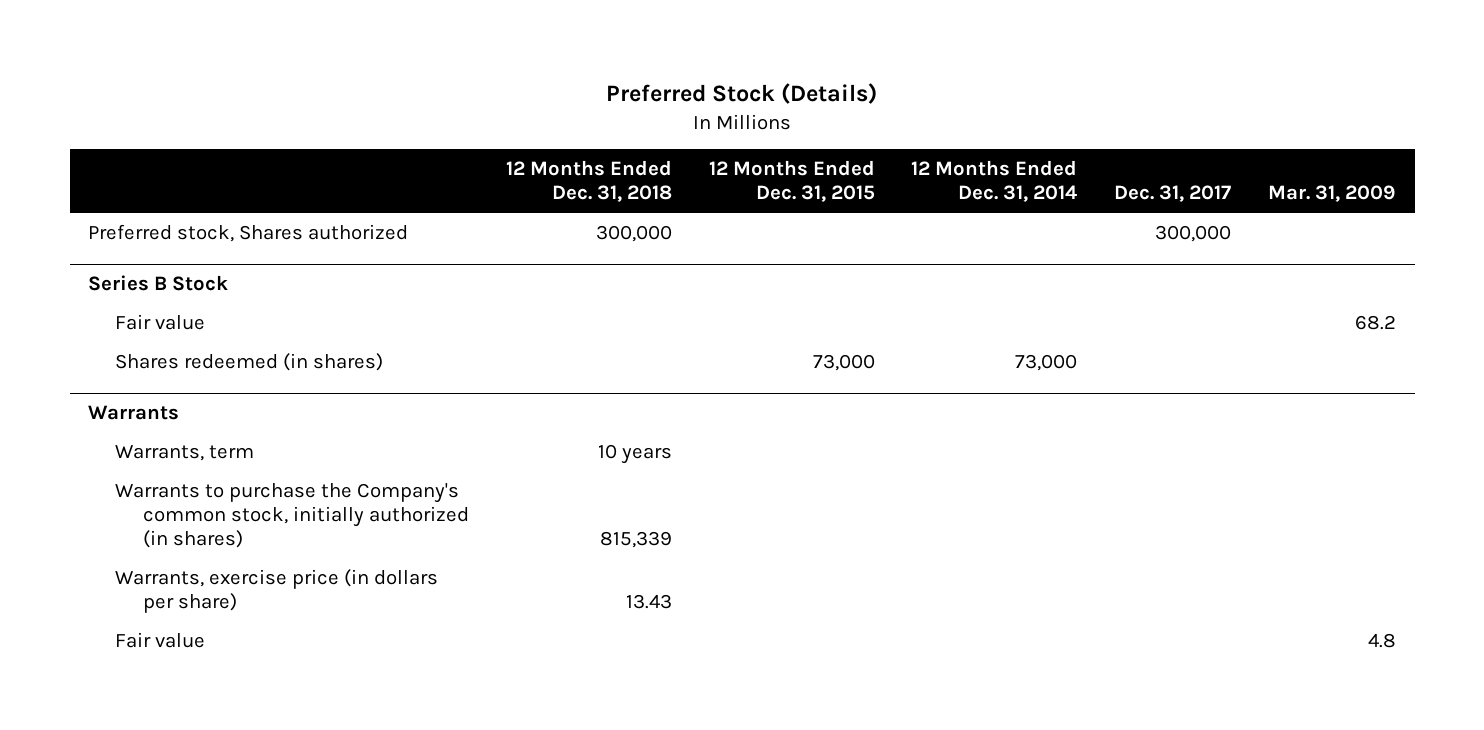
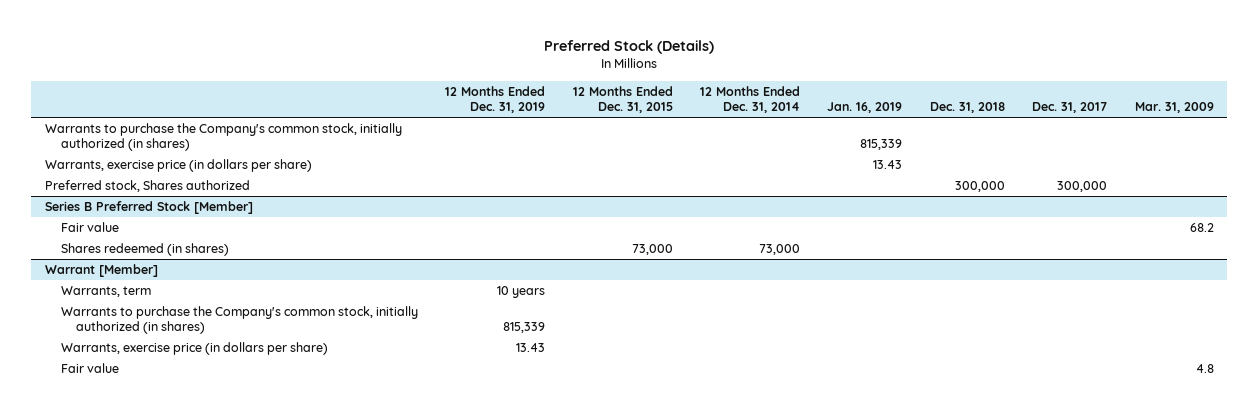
[505,160,672,203] 12 Months Ended Dec. 31, 2018 -> none
none -> [445,85,546,114] 12 Months Ended Dec. 31, 2019
none -> [827,102,903,114] Jan. 16, 2019
none -> [929,102,1005,114] Dec. 31, 2018
none -> [45,123,403,152] Warrants to purchase the Company's common stock, initially authorized (in shares)
none -> [45,159,313,173] Warrants, exercise price (in dollars per share)
[87,274,228,291] Series B Stock -> [45,201,254,215] Series B Preferred Stock [Member]
[87,404,179,420] Warrants -> [45,264,159,278] Warrant [Member]

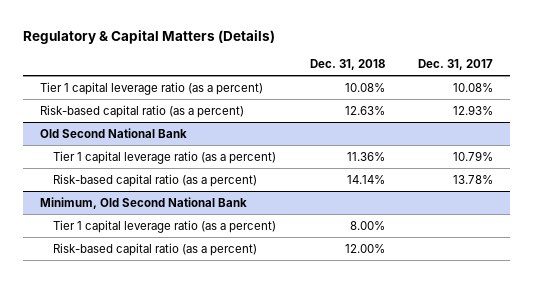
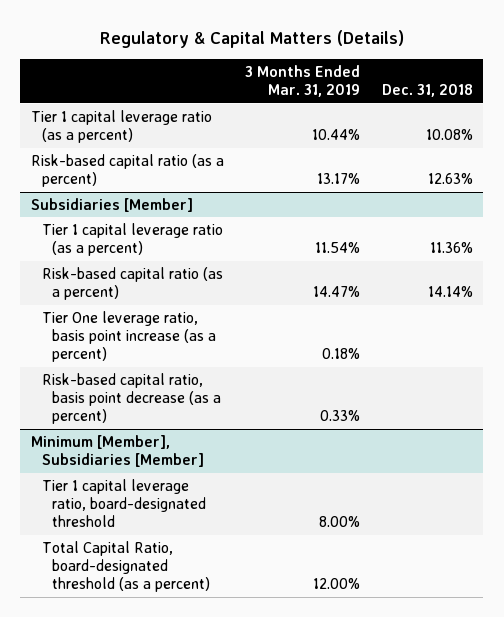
[418,59,494,71] Dec. 31, 2017 -> none
none -> [245,65,361,98] 3 Months Ended Mar. 31, 2019
[39,127,187,138] Old Second National Bank -> [30,197,193,212] Subsidiaries [Member]
[39,196,247,209] Minimum, Old Second National Bank -> none
[53,219,277,233] Tier 1 capital leverage ratio (as a percent) -> none
[53,242,258,256] Risk-based capital ratio (as a percent) -> none
none -> [41,310,217,363] Tier One leverage ratio, basis point increase (as a percent)
none -> [41,372,222,425] Risk-based capital ratio, basis point decrease (as a percent)
none -> [30,434,204,468] Minimum [Member], Subsidiaries [Member]
none -> [41,478,207,528] Tier 1 capital leverage ratio, board-designated threshold
none -> [41,540,211,593] Total Capital Ratio, board-designated threshold (as a percent)

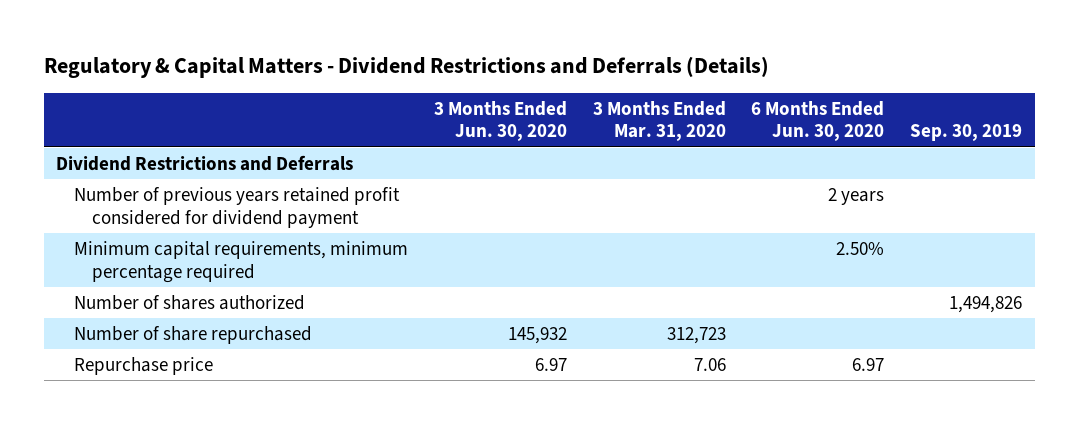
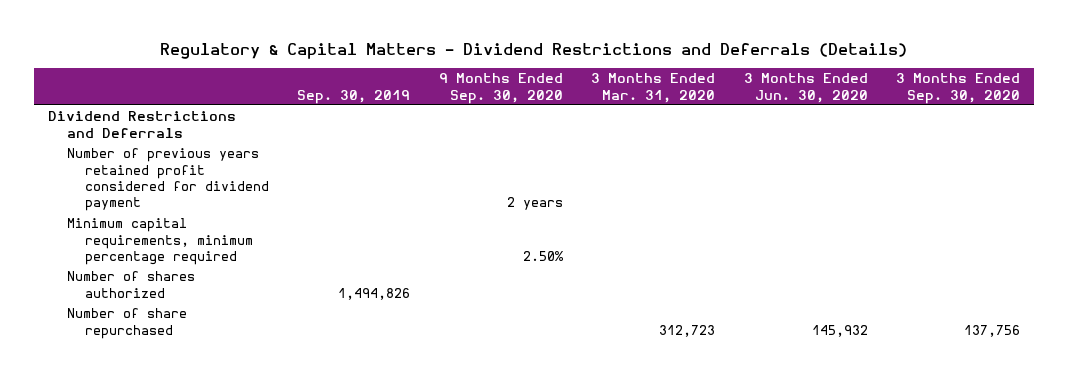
[751,100,885,142] 6 Months Ended Jun. 30, 2020 -> none
none -> [438,73,563,104] 9 Months Ended Sep. 30, 2020
none -> [896,73,1021,104] 3 Months Ended Sep. 30, 2020
[74,357,214,376] Repurchase price -> none

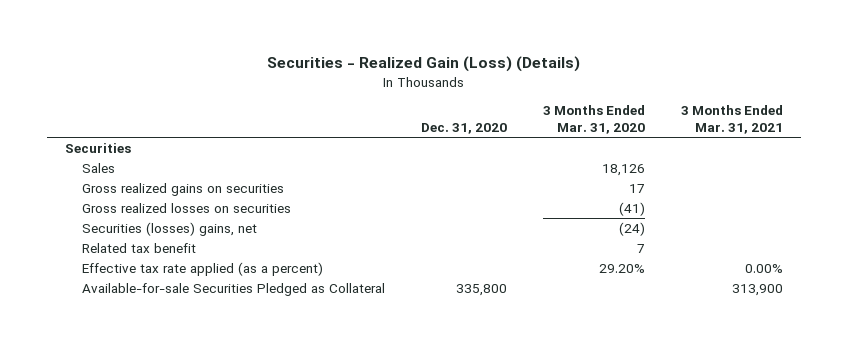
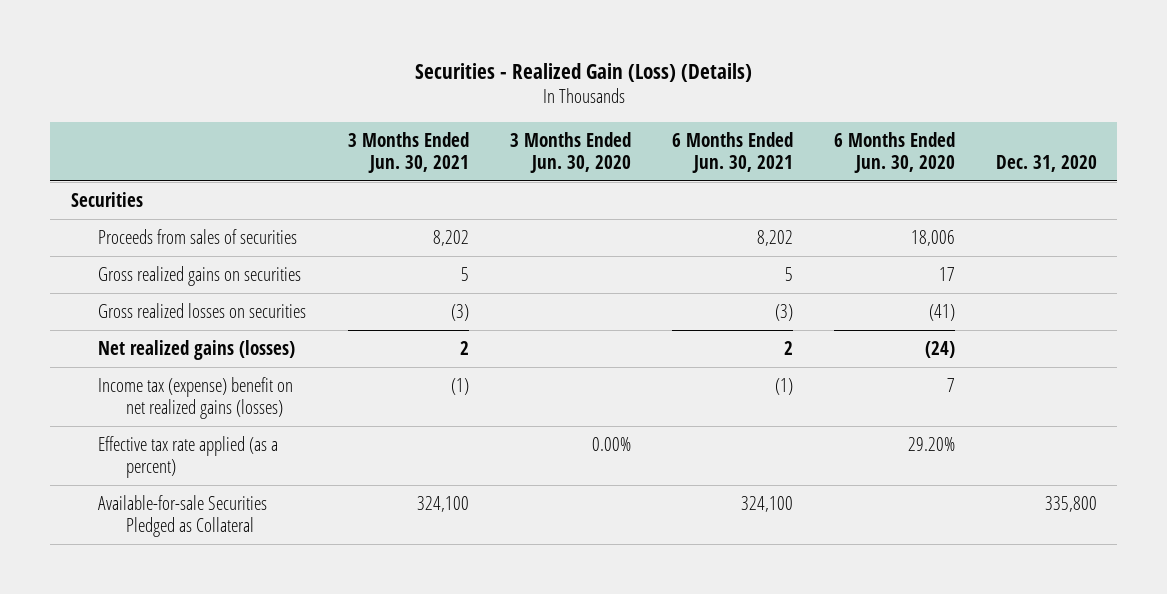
[542,105,645,135] 3 Months Ended Mar. 31, 2020 -> none
[680,105,783,135] 3 Months Ended Mar. 31, 2021 -> none
none -> [347,131,469,173] 3 Months Ended Jun. 30, 2021
none -> [509,131,631,173] 3 Months Ended Jun. 30, 2020
none -> [671,131,793,173] 6 Months Ended Jun. 30, 2021
none -> [833,131,955,173] 6 Months Ended Jun. 30, 2020
[82,162,116,173] Sales -> [98,228,298,244] Proceeds from sales of securities
[82,221,258,236] Securities (losses) gains, net -> [98,339,296,360] Net realized gains (losses)
[82,242,197,253] Related tax benefit -> [98,376,294,419] Income tax (expense) benefit on net realized gains (losses)

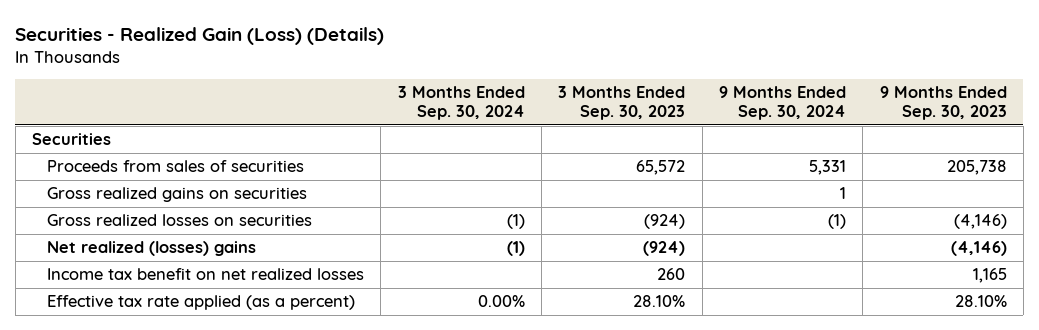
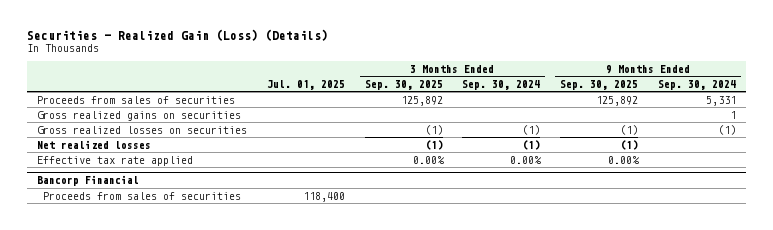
[558,86,686,121] 3 Months Ended Sep. 30, 2023 -> none
[879,86,1007,121] 9 Months Ended Sep. 30, 2023 -> none
none -> [266,79,345,90] Jul. 01, 2025
none -> [364,79,443,90] Sep. 30, 2025
none -> [560,79,639,90] Sep. 30, 2025
[32,133,112,146] Securities -> none
[46,268,364,281] Income tax benefit on net realized losses -> none
[46,241,256,257] Net realized (losses) gains -> [36,139,151,149] Net realized losses
[46,295,355,311] Effective tax rate applied (as a percent) -> [36,155,193,166] Effective tax rate applied
none -> [36,175,139,187] Bancorp Financial
none -> [43,191,242,200] Proceeds from sales of securities

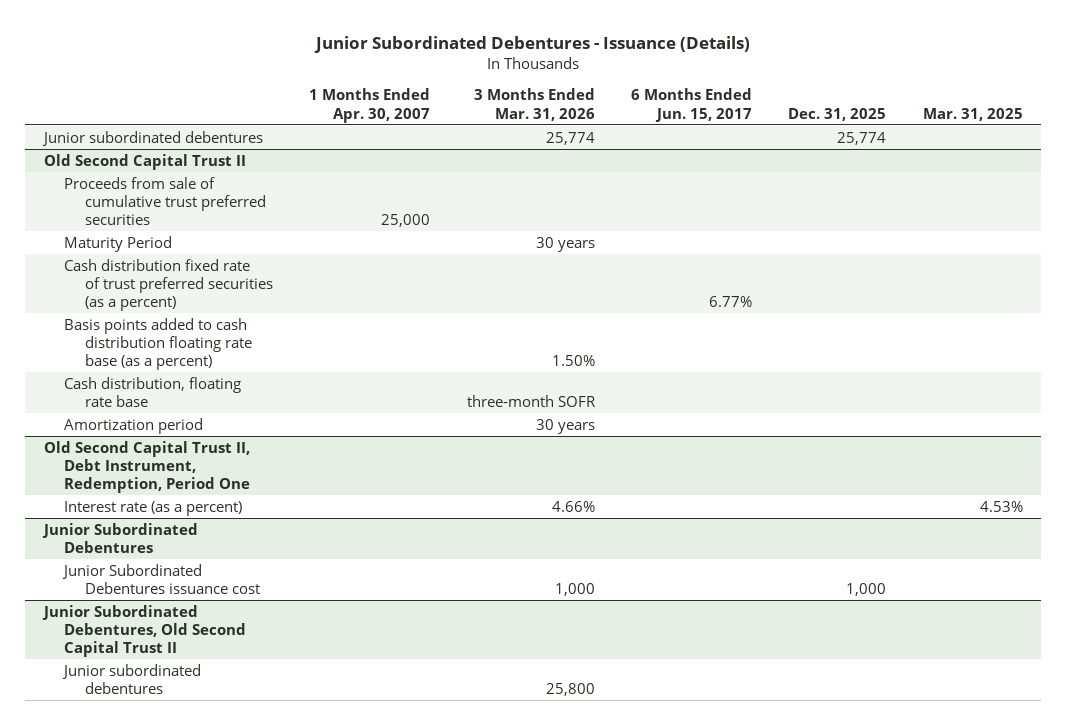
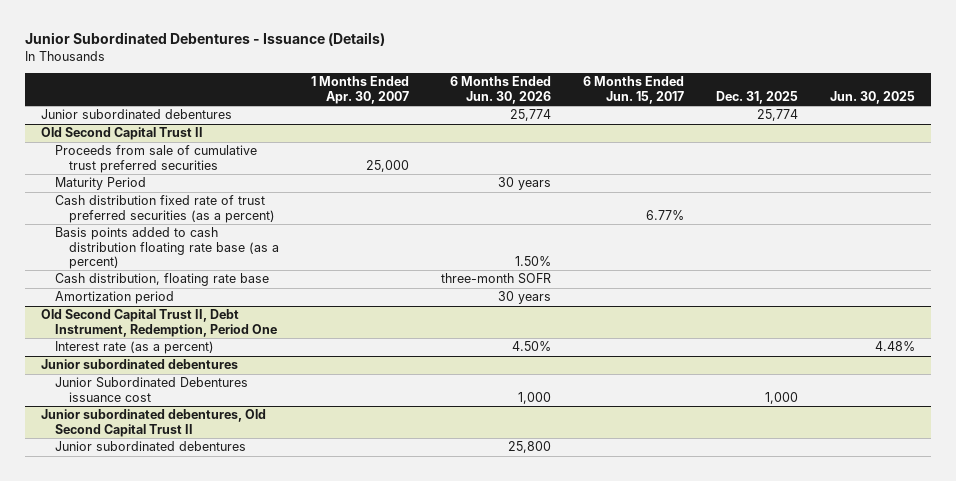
[473,88,595,121] 3 Months Ended Mar. 31, 2026 -> none
[922,107,1023,121] Mar. 31, 2025 -> none
none -> [450,76,552,104] 6 Months Ended Jun. 30, 2026
none -> [829,90,915,104] Jun. 30, 2025
[41,522,198,554] Junior Subordinated Debentures -> [40,359,238,370] Junior subordinated debentures
[41,604,247,658] Junior Subordinated Debentures, Old Second Capital Trust II -> [40,409,266,437] Junior subordinated debentures, Old Second Capital Trust II

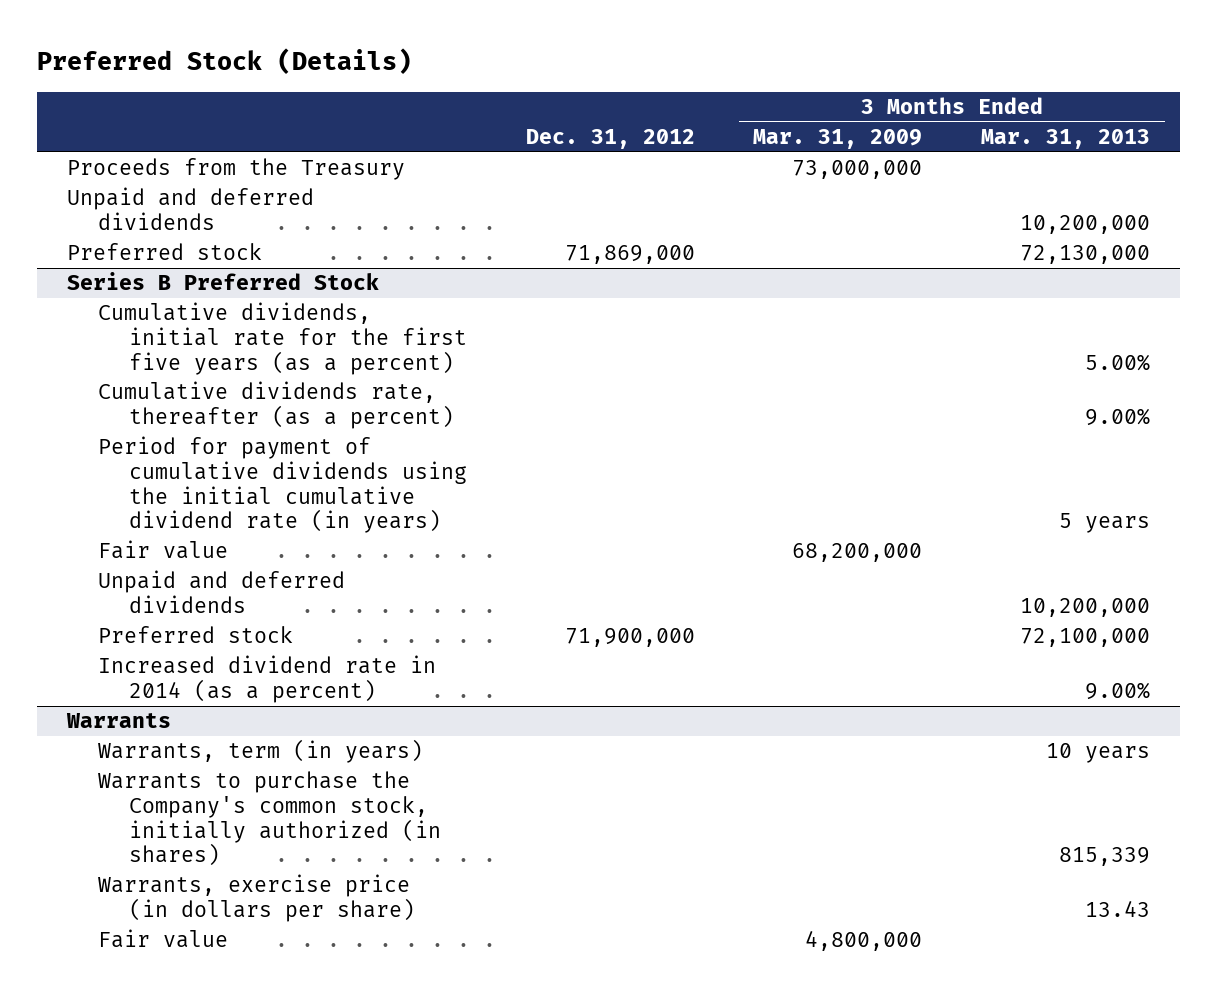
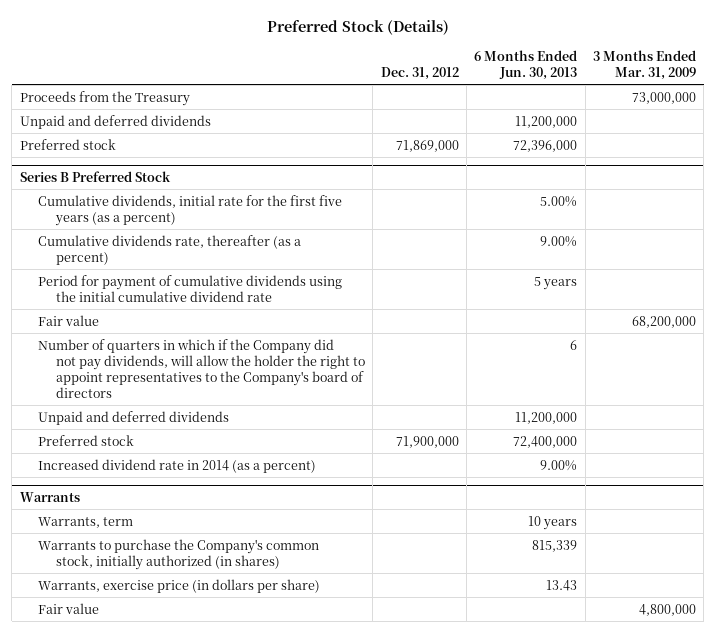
[981,128,1151,149] Mar. 31, 2013 -> none
none -> [474,49,578,81] 6 Months Ended Jun. 30, 2013
[97,436,467,534] Period for payment of cumulative dividends using the initial cumulative dividend rate (in years) -> [37,274,342,302] Period for payment of cumulative dividends using the initial cumulative dividend rate
none -> [37,338,365,398] Number of quarters in which if the Company did not pay dividends, will allow the holder the right to appoint representatives to the Company's board of directors
[97,739,423,764] Warrants, term (in years) -> [37,516,133,528] Warrants, term

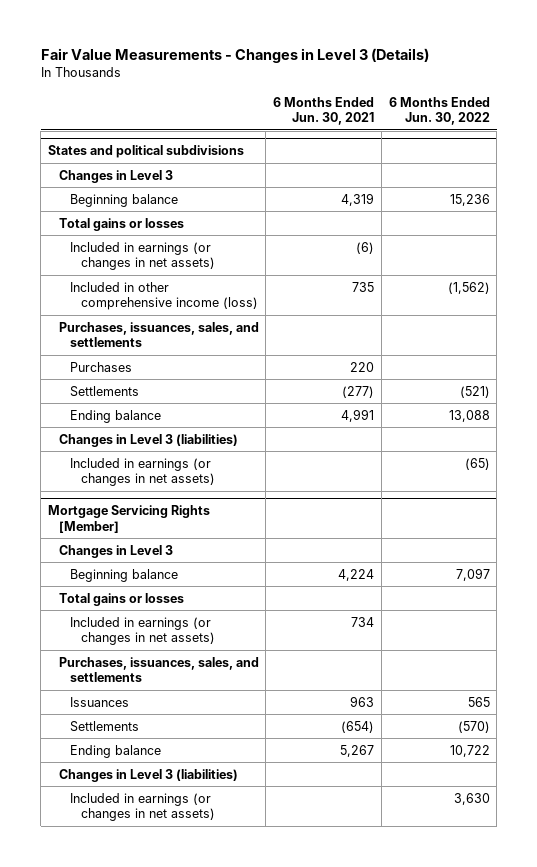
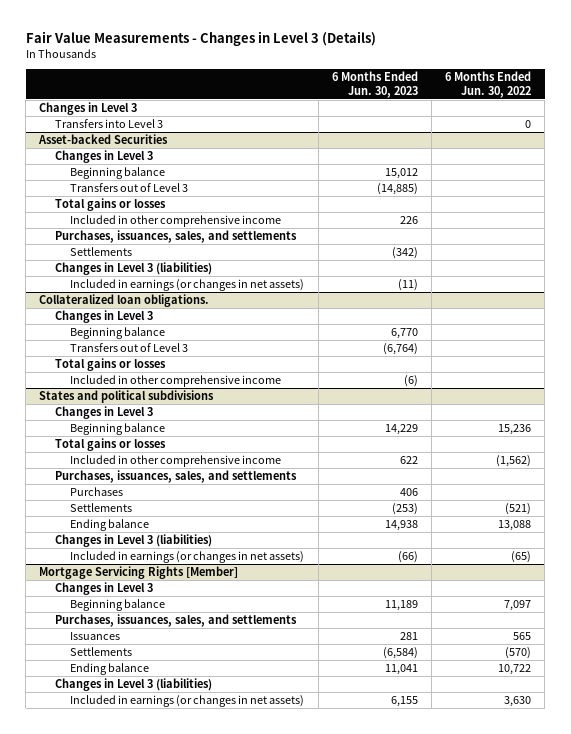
[273,96,375,126] 6 Months Ended Jun. 30, 2021 -> none
none -> [331,71,418,98] 6 Months Ended Jun. 30, 2023
none -> [39,102,138,116] Changes in Level 3
none -> [54,119,163,129] Transfers into Level 3
none -> [38,134,169,145] Asset-backed Securities
none -> [54,150,153,164] Changes in Level 3
none -> [70,167,166,180] Beginning balance
none -> [70,183,189,193] Transfers out of Level 3
none -> [54,198,166,212] Total gains or losses
none -> [70,215,282,228] Included in other comprehensive income
none -> [54,230,297,244] Purchases, issuances, sales, and settlements
none -> [70,247,133,257] Settlements
none -> [54,262,212,276] Changes in Level 3 (liabilities)
none -> [70,279,305,292] Included in earnings (or changes in net assets)
none -> [39,294,210,308] Collateralized loan obligations.
none -> [54,310,153,324] Changes in Level 3
none -> [70,327,166,340] Beginning balance
none -> [70,343,189,353] Transfers out of Level 3
none -> [54,358,166,372] Total gains or losses
none -> [70,375,282,388] Included in other comprehensive income
[69,241,215,271] Included in earnings (or changes in net assets) -> none
[69,281,258,311] Included in other comprehensive income (loss) -> [70,455,282,468] Included in other comprehensive income
[58,592,184,606] Total gains or losses -> none
[69,616,215,646] Included in earnings (or changes in net assets) -> none

